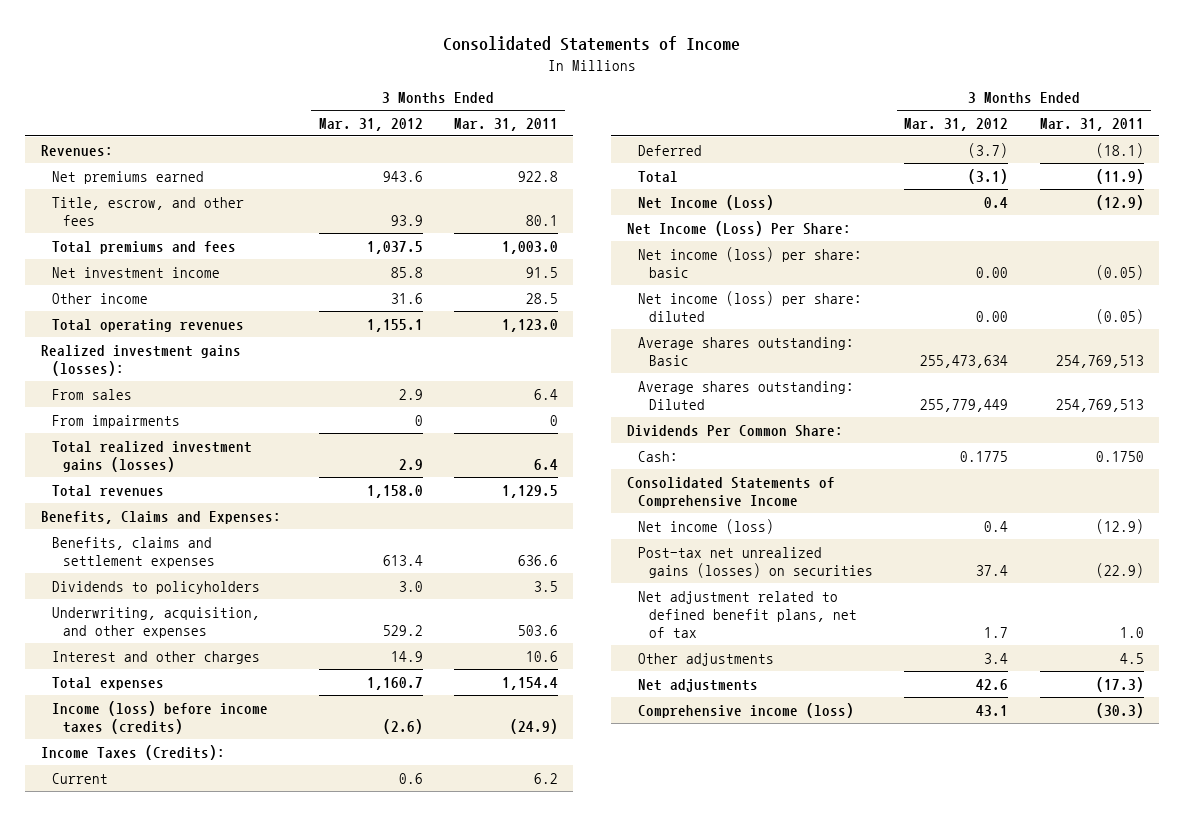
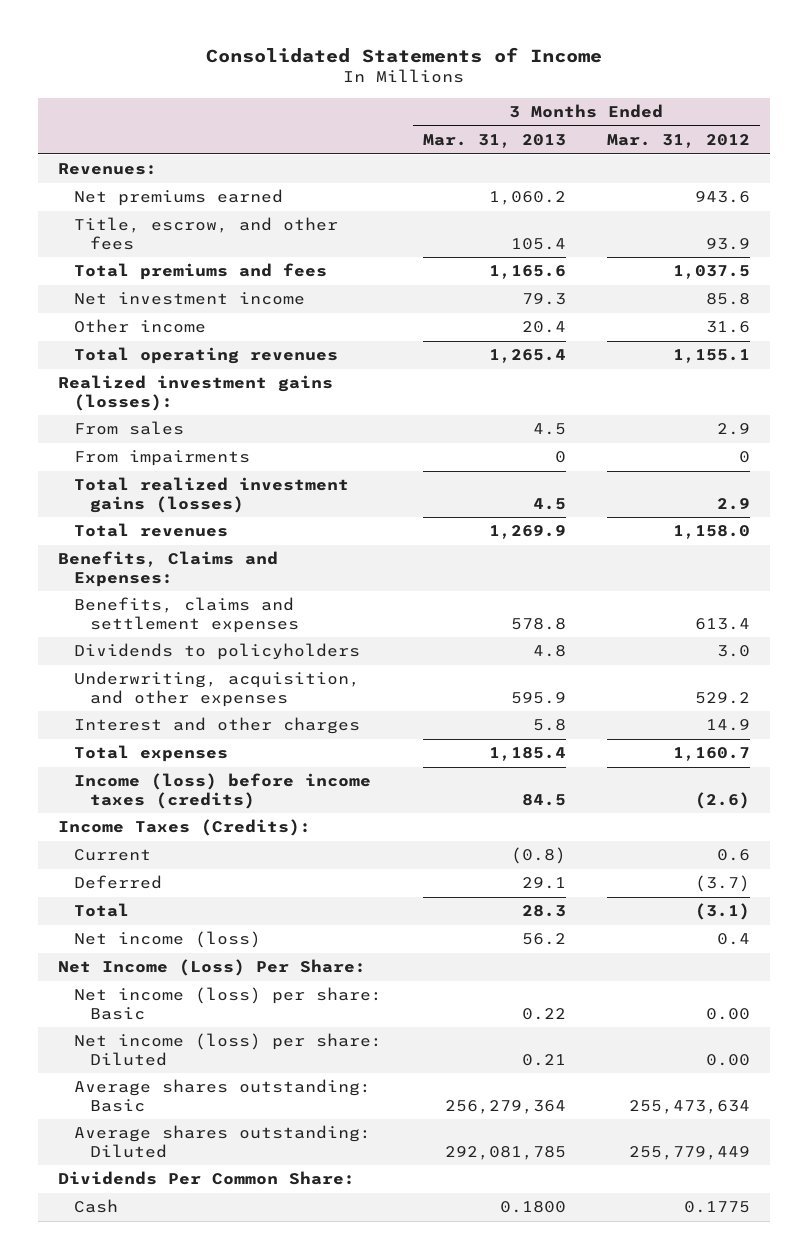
[453,118,558,132] Mar. 31, 2011 -> none
none -> [422,133,566,148] Mar. 31, 2013
[638,194,775,210] Net Income (Loss) -> none
[638,518,775,534] Net income (loss) -> [74,931,262,949] Net income (loss)
[638,246,863,278] Net income (loss) per share: basic -> [74,987,383,1020] Net income (loss) per share: Basic
[638,290,863,322] Net income (loss) per share: diluted -> [74,1033,383,1066] Net income (loss) per share: Diluted
[626,476,835,508] Consolidated Statements of Comprehensive Income -> none
[638,546,874,578] Post-tax net unrealized gains (losses) on securities -> none
[638,590,858,638] Net adjustment related to defined benefit plans, net of tax -> none
[638,652,775,666] Other adjustments -> none
[638,678,759,692] Net adjustments -> none
[638,702,855,718] Comprehensive income (loss) -> none
[638,450,679,462] Cash: -> [74,1199,119,1214] Cash

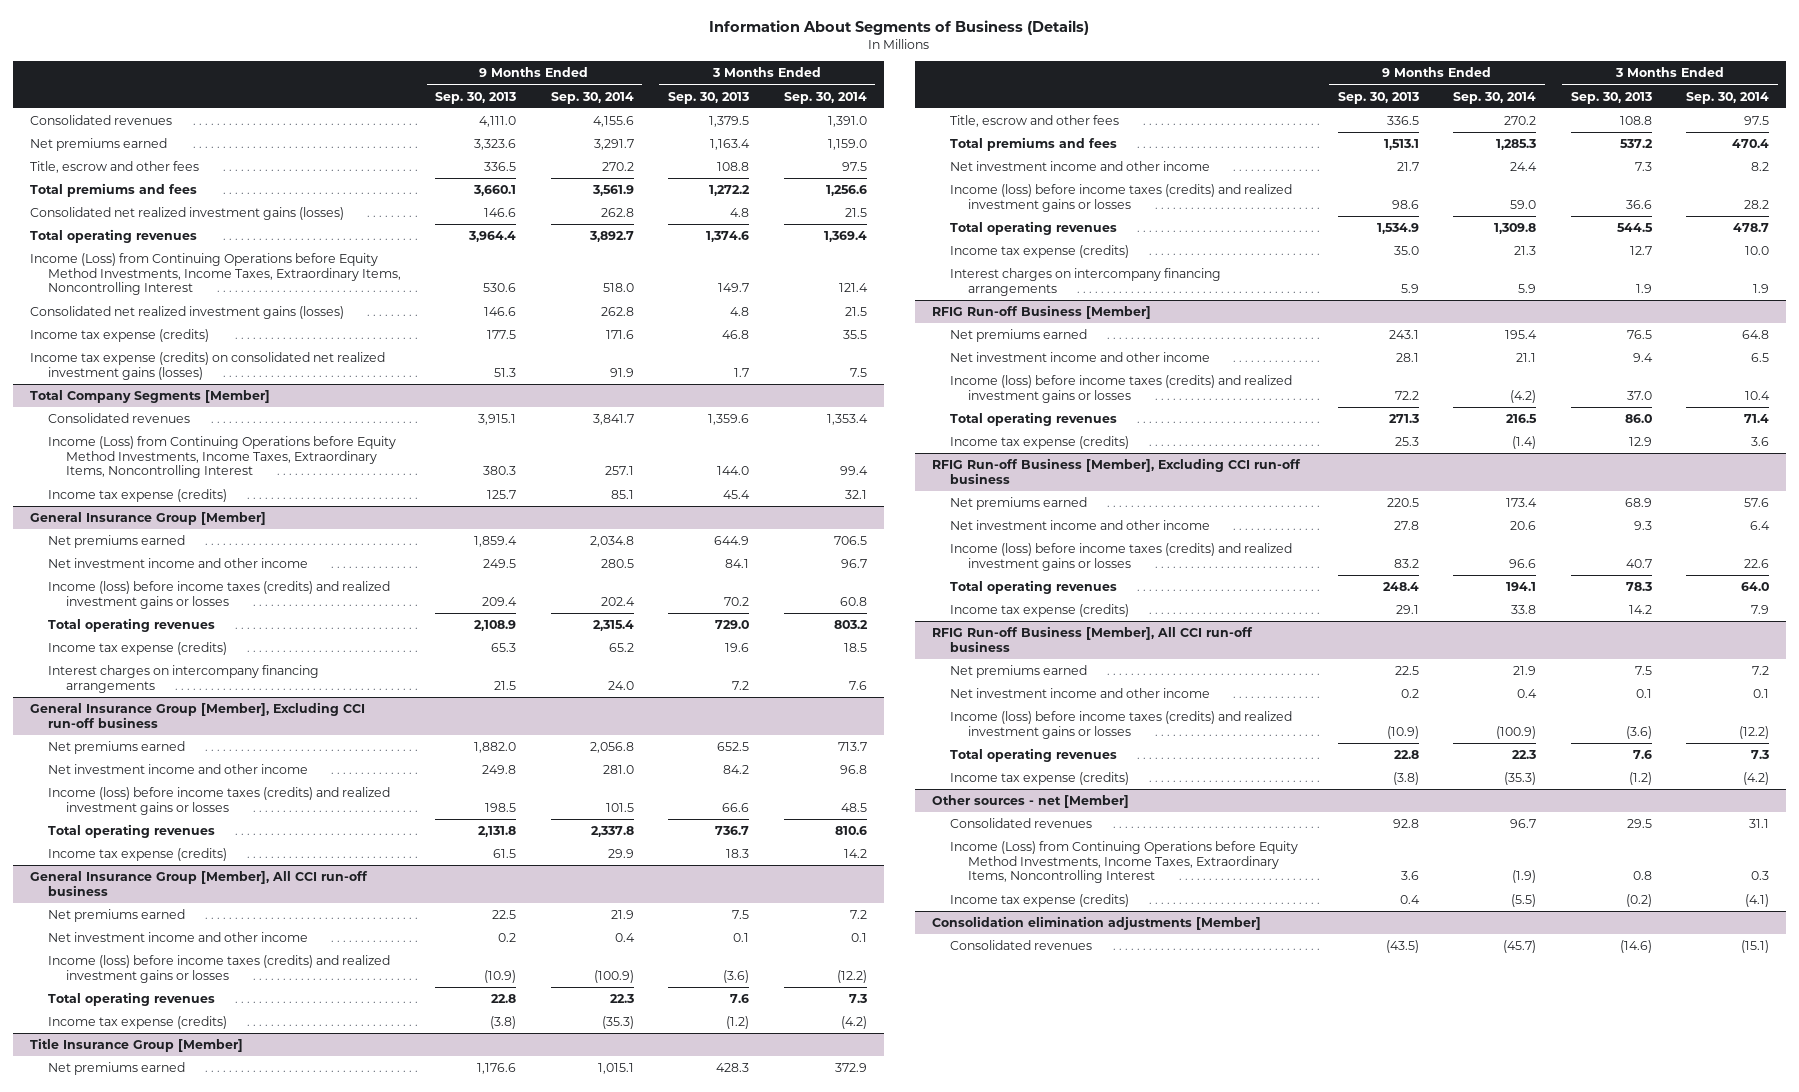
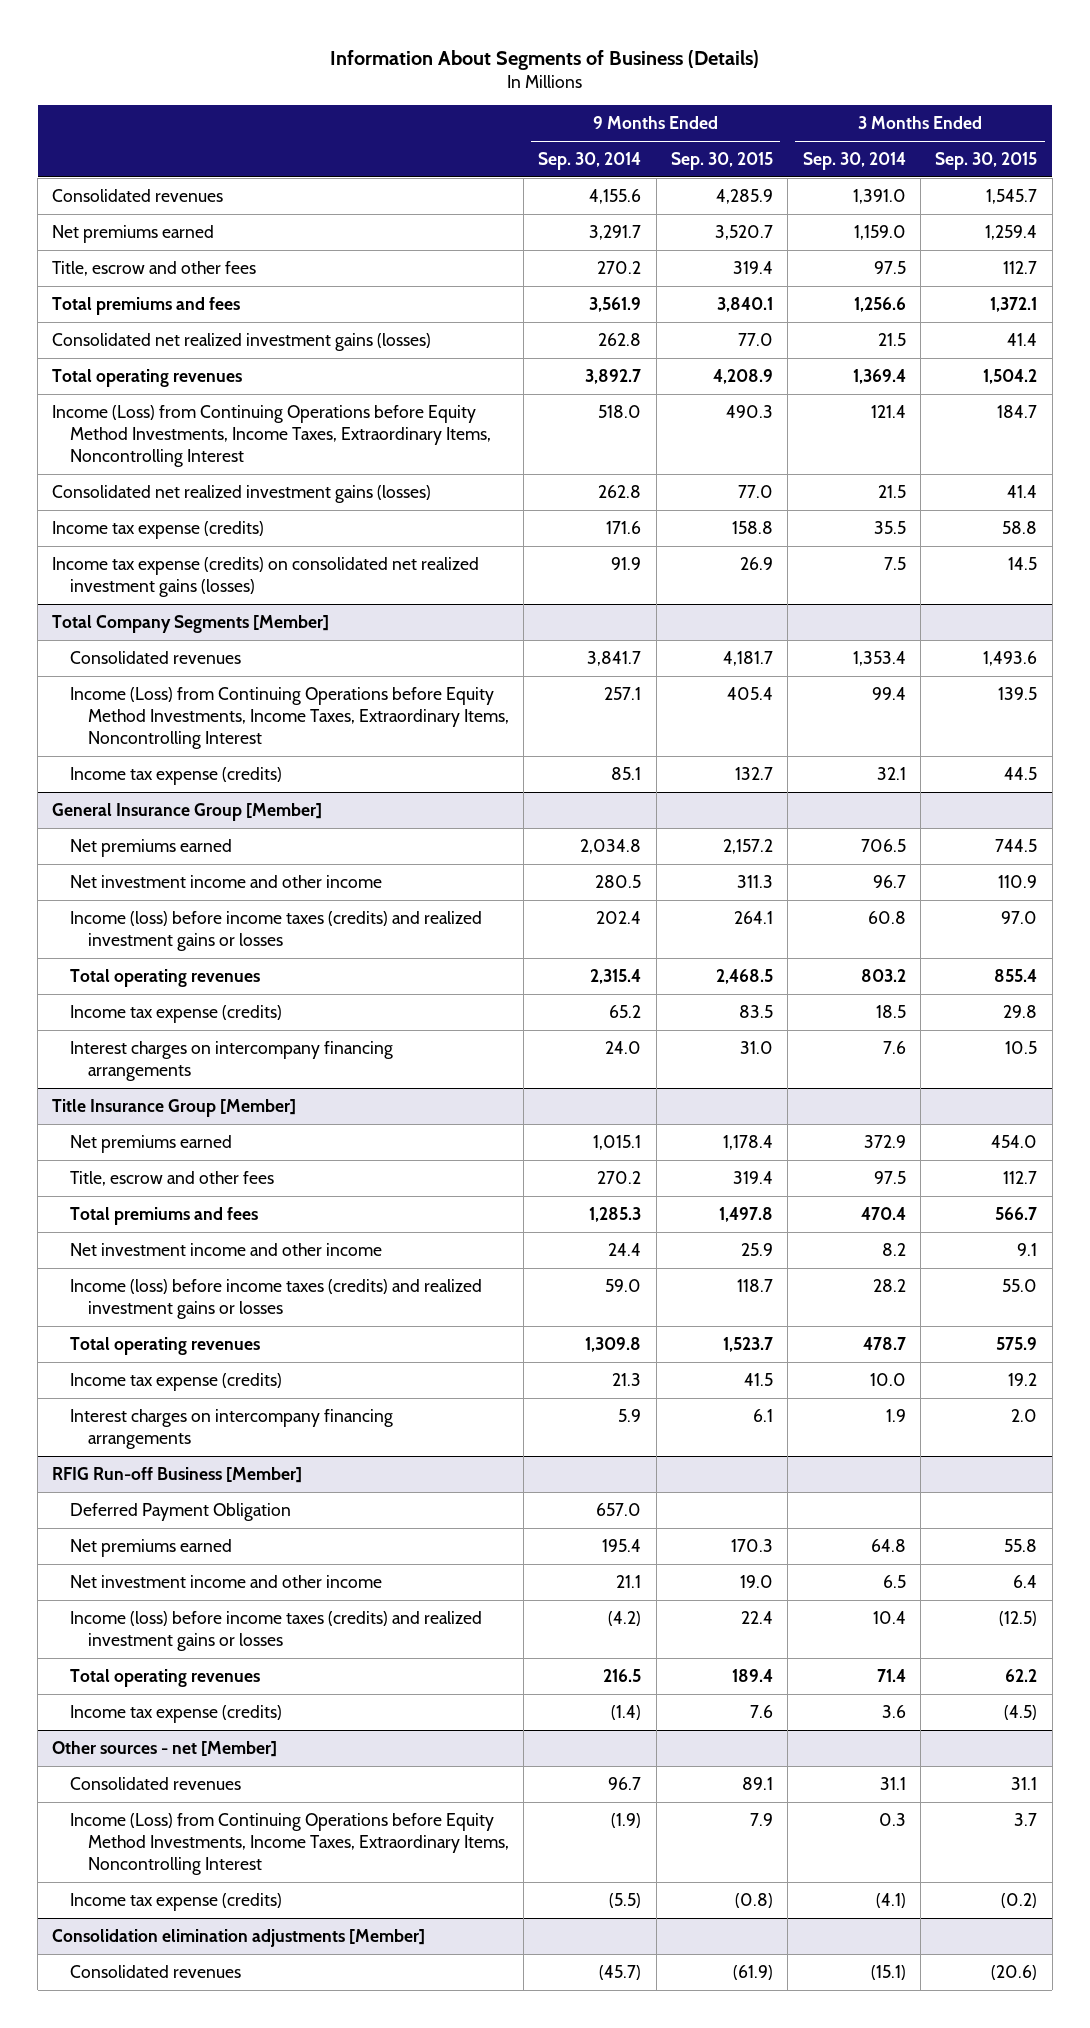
[435,91,517,104] Sep. 30, 2013 -> none
[668,91,750,104] Sep. 30, 2013 -> none
none -> [671,151,774,170] Sep. 30, 2015
none -> [935,151,1038,170] Sep. 30, 2015
[29,701,365,728] General Insurance Group [Member], Excluding CCI run-off business -> none
[47,740,185,754] Net premiums earned -> none
[47,763,308,774] Net investment income and other income -> none
[47,786,390,815] Income (loss) before income taxes (credits) and realized investment gains or losses -> none
[47,823,215,838] Total operating revenues -> none
[47,847,227,861] Income tax expense (credits) -> none
[29,870,368,896] General Insurance Group [Member], All CCI run-off business -> none
[47,908,185,922] Net premiums earned -> none
[47,931,308,942] Net investment income and other income -> none
[47,954,390,983] Income (loss) before income taxes (credits) and realized investment gains or losses -> none
[47,991,215,1006] Total operating revenues -> none
[47,1015,227,1029] Income tax expense (credits) -> none
none -> [70,1502,292,1521] Deferred Payment Obligation
[932,457,1302,484] RFIG Run-off Business [Member], Excluding CCI run-off business -> none
[950,496,1088,510] Net premiums earned -> none
[950,519,1211,530] Net investment income and other income -> none
[950,542,1293,571] Income (loss) before income taxes (credits) and realized investment gains or losses -> none
[950,579,1118,594] Total operating revenues -> none
[950,603,1130,617] Income tax expense (credits) -> none
[932,625,1254,652] RFIG Run-off Business [Member], All CCI run-off business -> none
[950,664,1088,678] Net premiums earned -> none
[950,687,1211,698] Net investment income and other income -> none
[950,710,1293,739] Income (loss) before income taxes (credits) and realized investment gains or losses -> none
[950,747,1118,762] Total operating revenues -> none
[950,771,1130,785] Income tax expense (credits) -> none

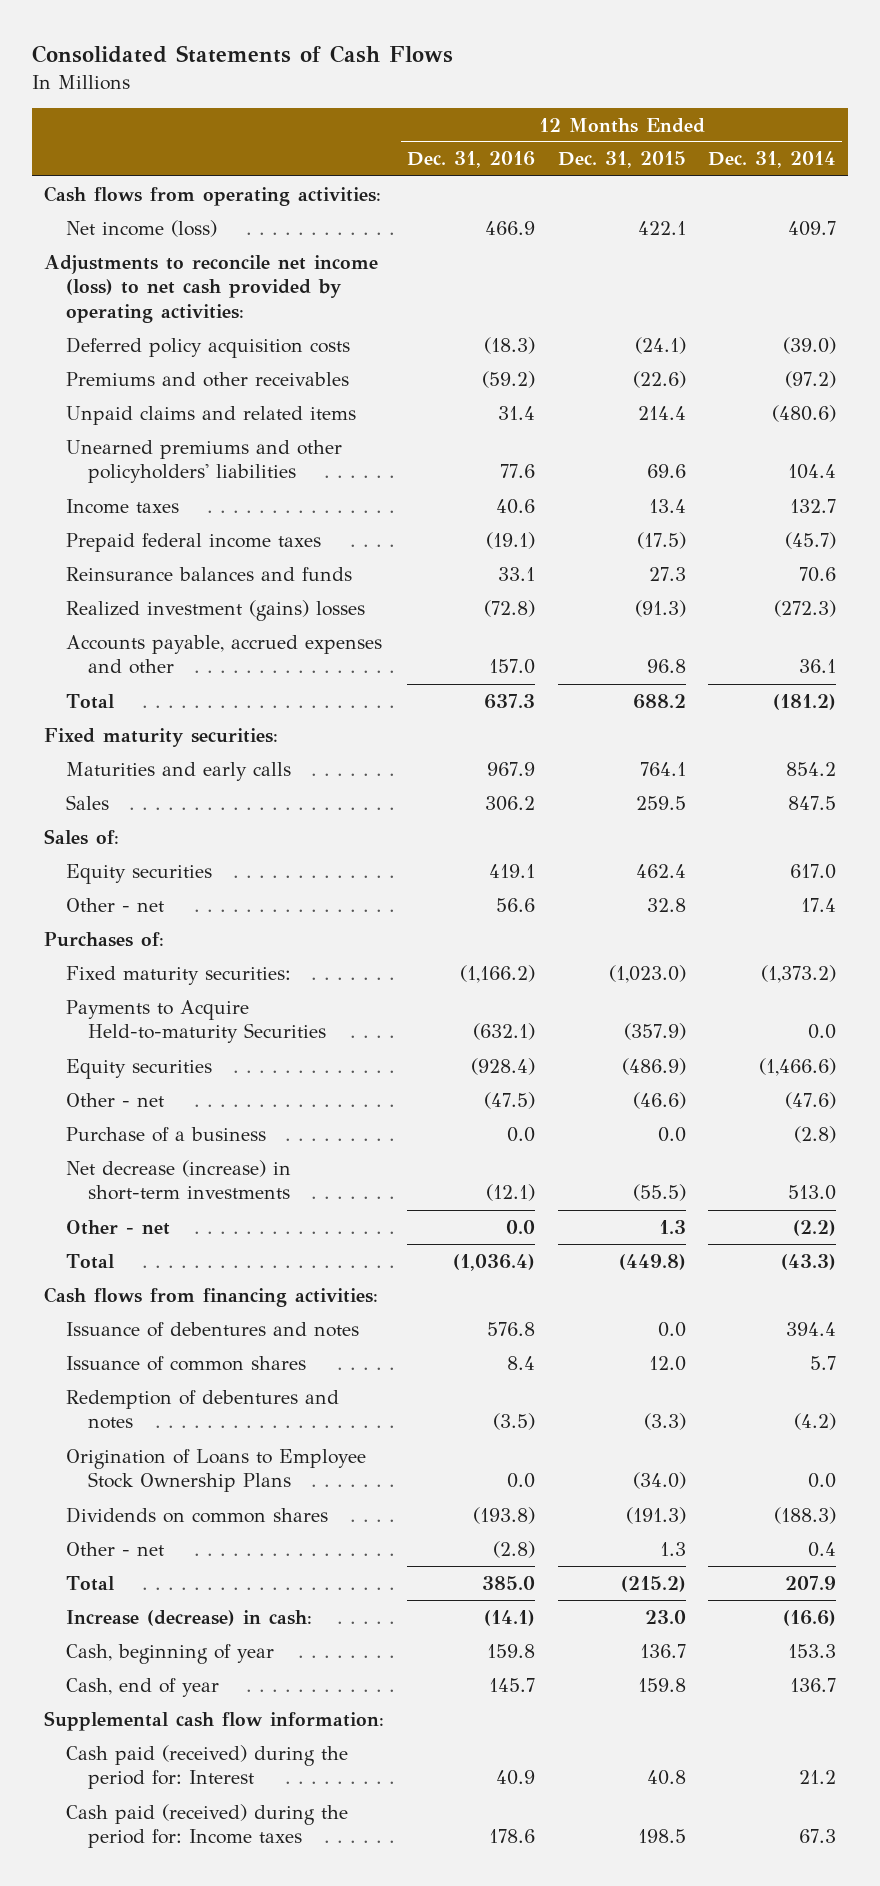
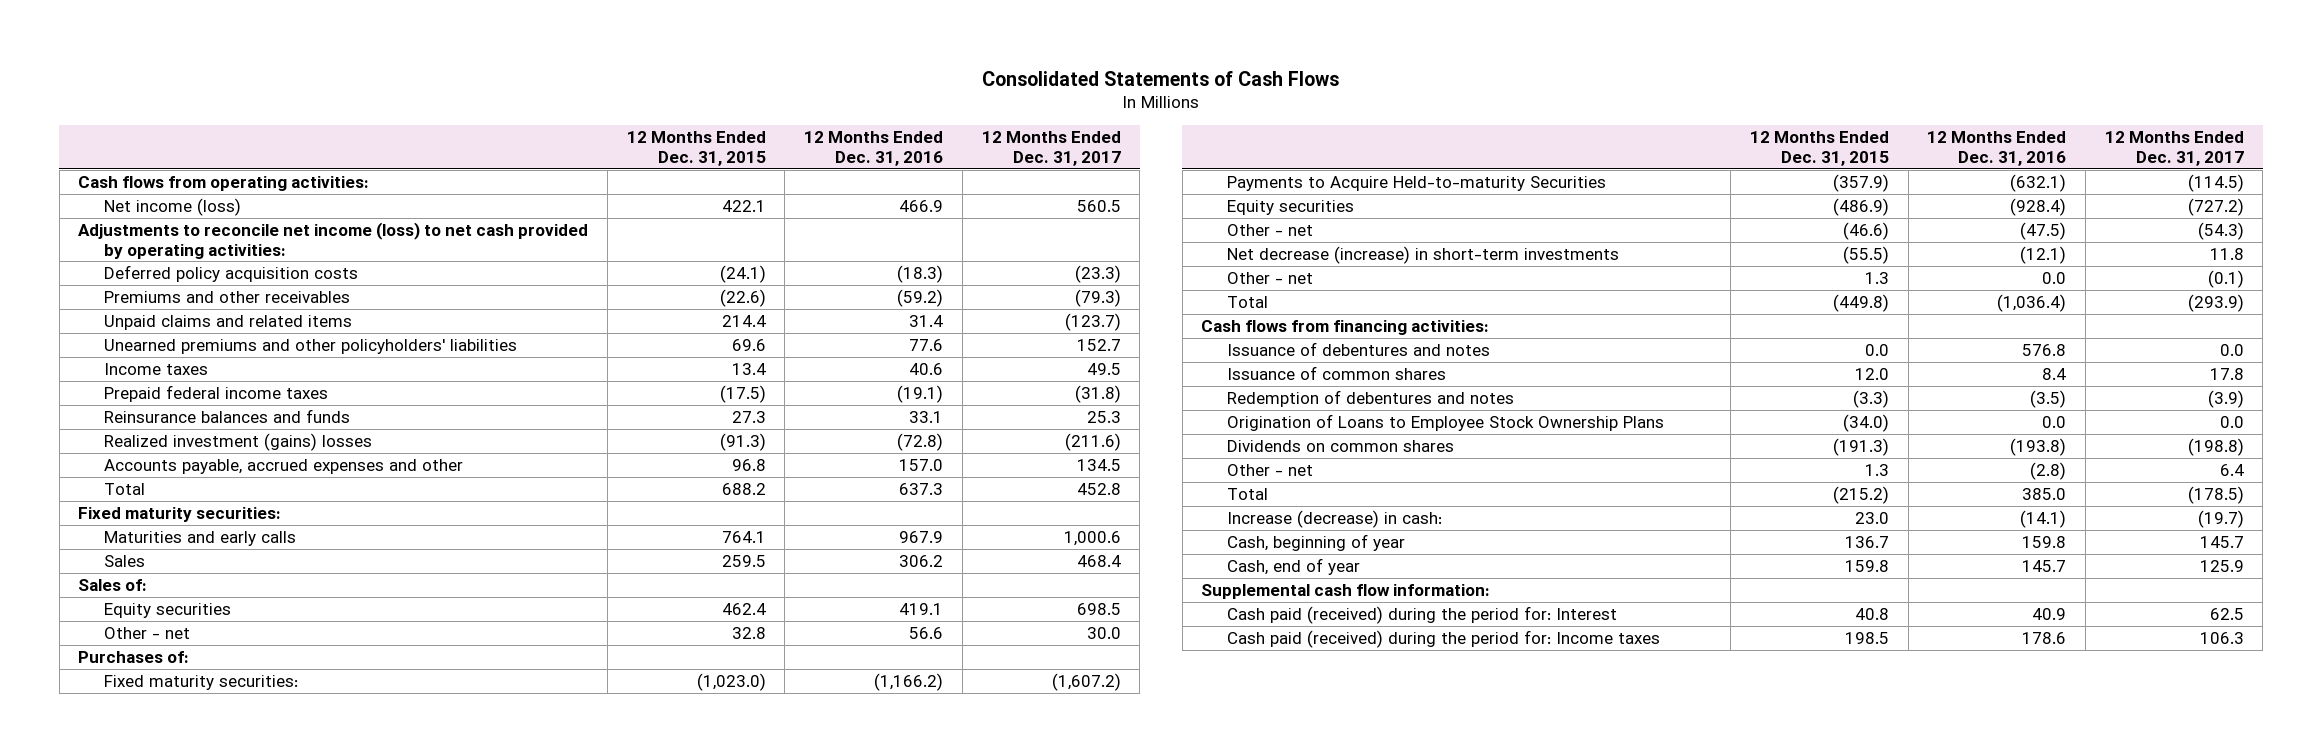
[708,151,837,169] Dec. 31, 2014 -> none
none -> [981,131,1121,166] 12 Months Ended Dec. 31, 2017
[65,1126,266,1142] Purchase of a business -> none

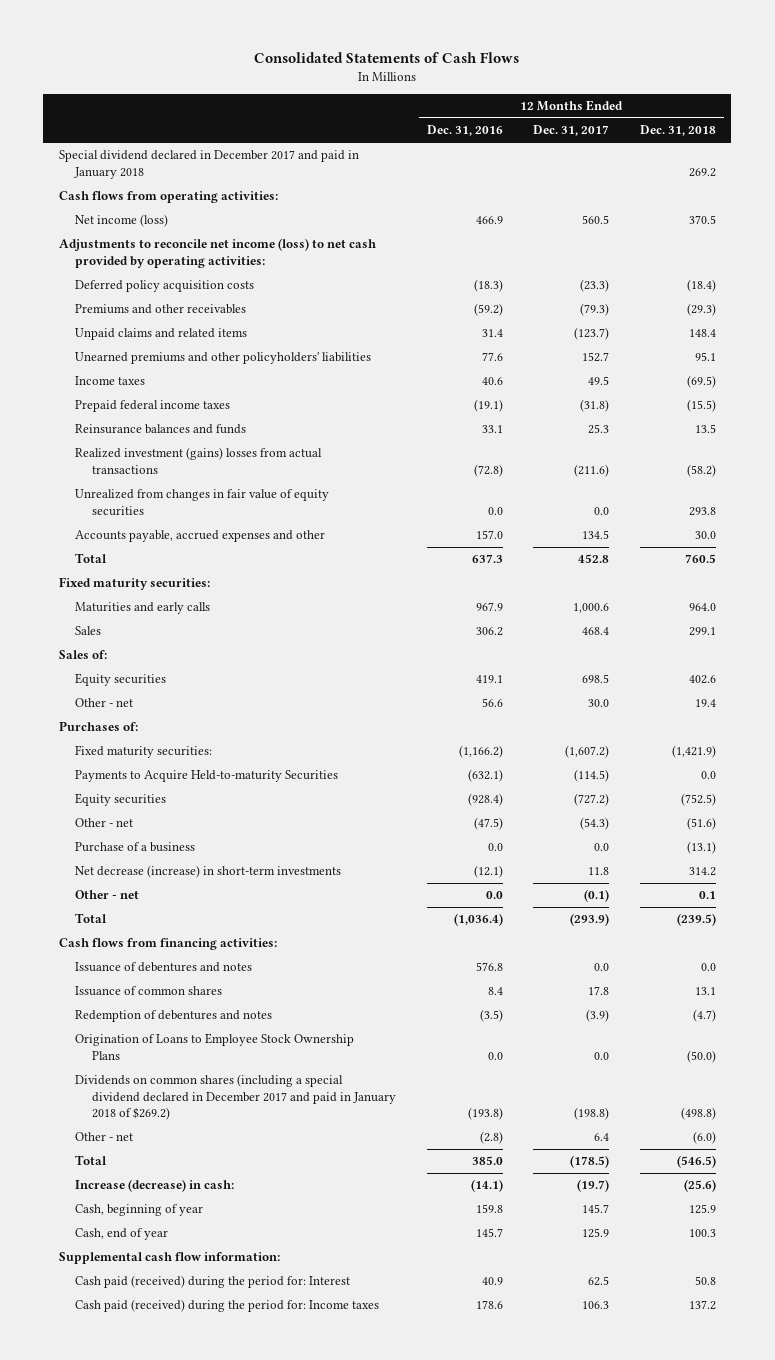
[626,131,766,166] 12 Months Ended Dec. 31, 2015 -> none
none -> [640,125,717,137] Dec. 31, 2018
none -> [58,150,359,179] Special dividend declared in December 2017 and paid in January 2018
[103,432,372,451] Realized investment (gains) losses -> [75,447,323,474] Realized investment (gains) losses from actual transactions
none -> [75,489,330,516] Unrealized from changes in fair value of equity securities
none -> [75,842,196,853] Purchase of a business
[1227,439,1455,452] Dividends on common shares -> [75,1074,396,1120] Dividends on common shares (including a special dividend declared in December 2017 and paid in January 2018 of $269.2)

